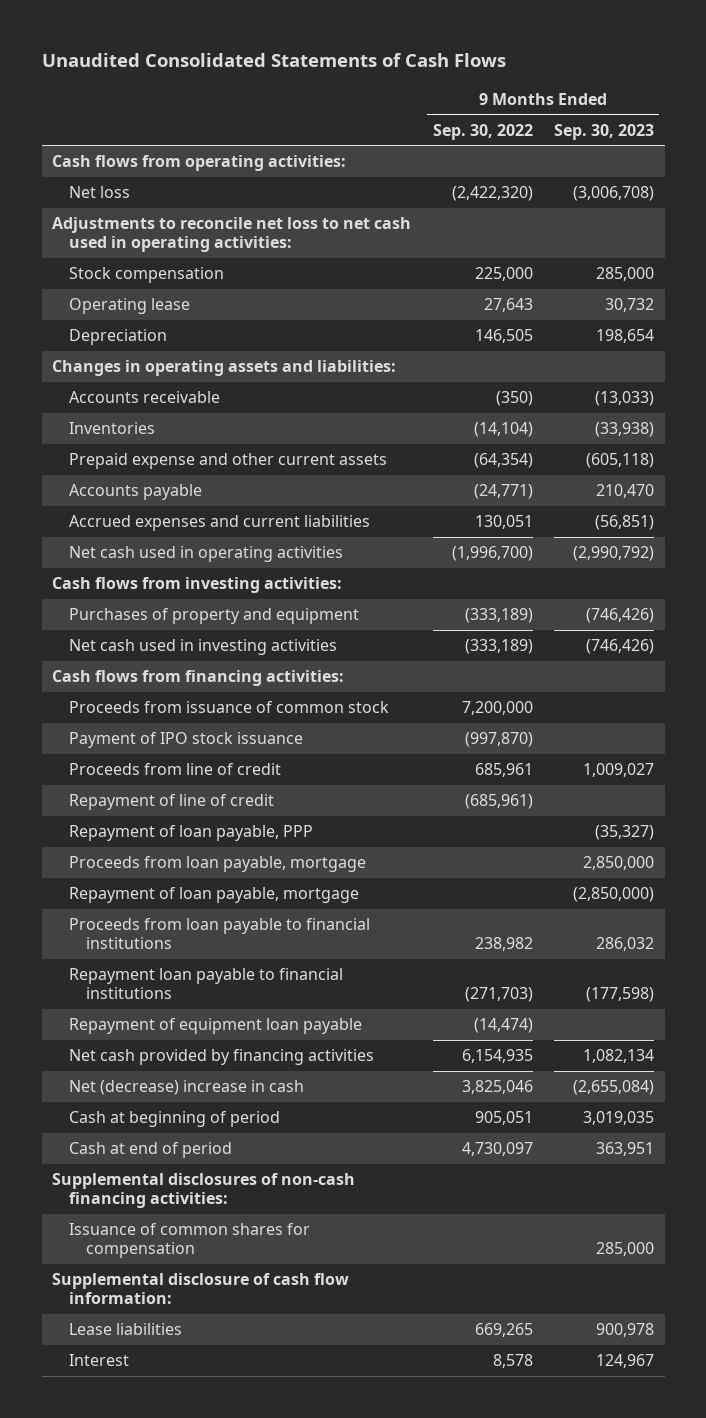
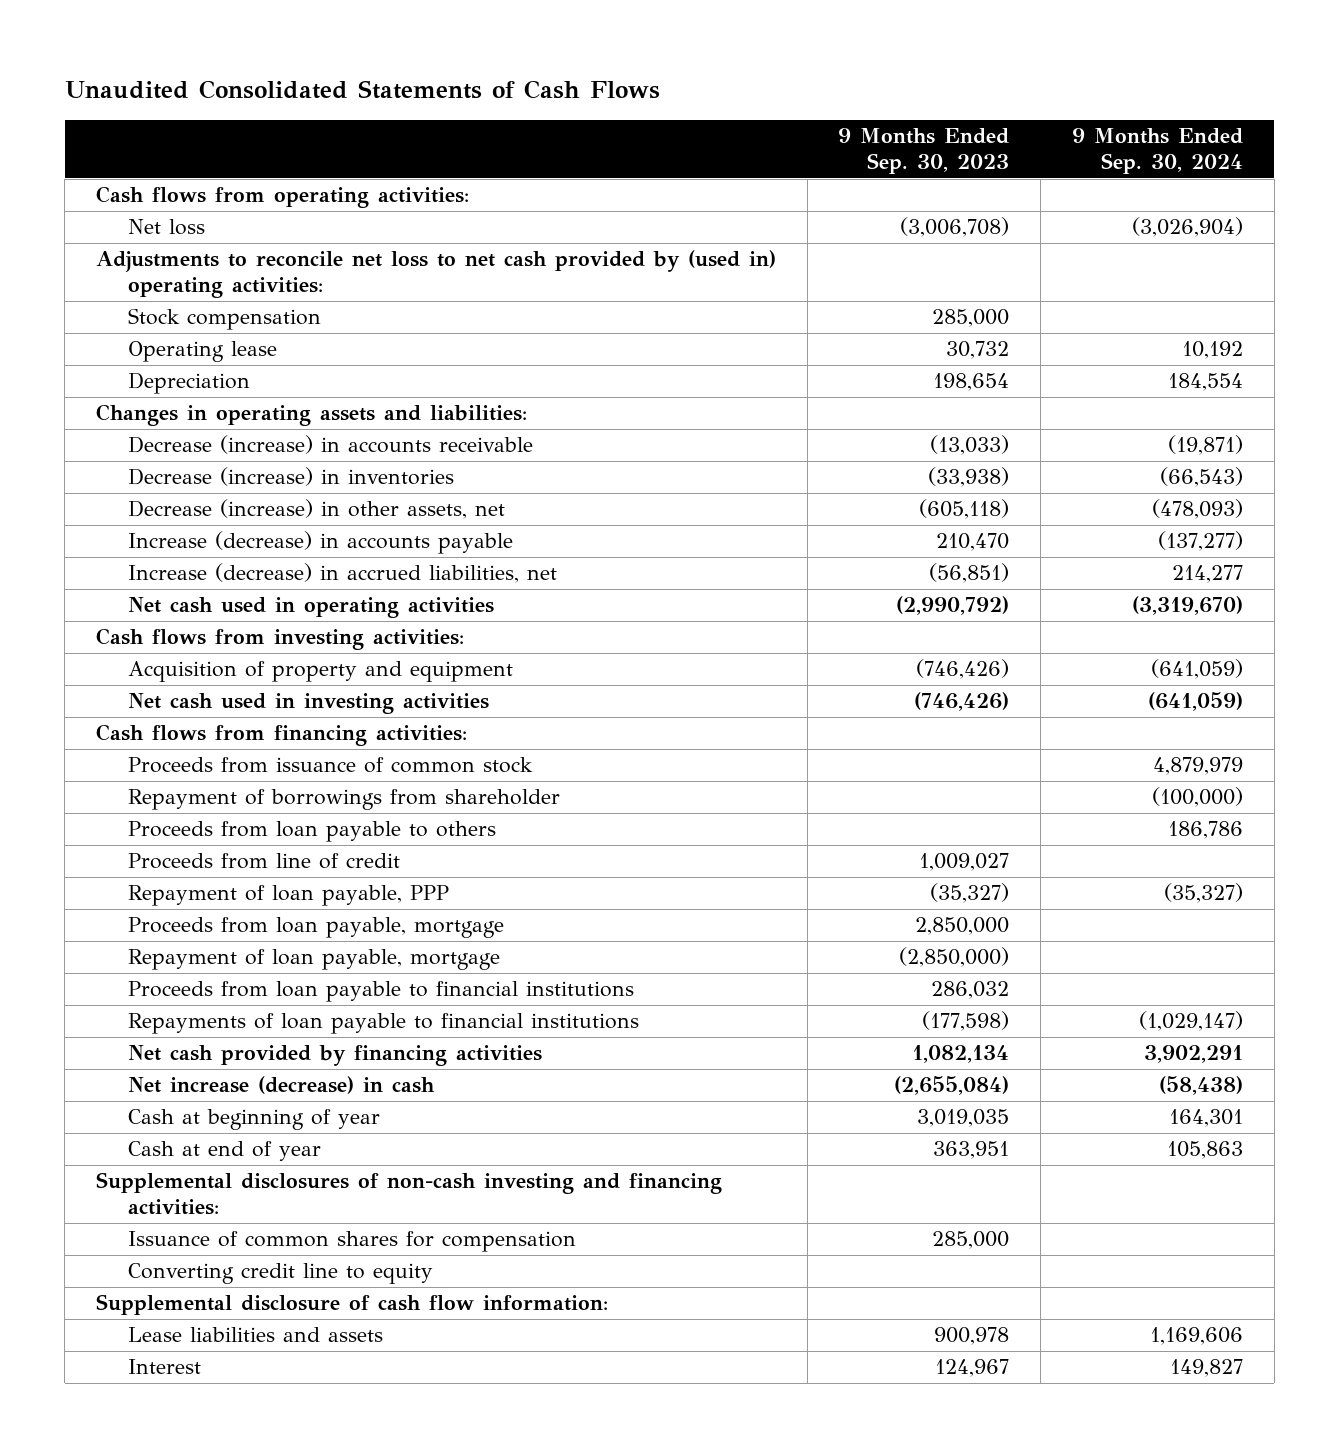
[432,123,533,140] Sep. 30, 2022 -> none
none -> [1072,128,1244,175] 9 Months Ended Sep. 30, 2024
[52,217,412,253] Adjustments to reconcile net loss to net cash used in operating activities: -> [95,250,776,299] Adjustments to reconcile net loss to net cash provided by (used in) operating activities:
[69,391,221,404] Accounts receivable -> [128,435,534,455] Decrease (increase) in accounts receivable
[69,422,156,435] Inventories -> [128,467,455,487] Decrease (increase) in inventories
[69,453,388,470] Prepaid expense and other current assets -> [128,499,506,520] Decrease (increase) in other assets, net
[69,484,203,501] Accounts payable -> [128,531,514,555] Increase (decrease) in accounts payable
[69,515,371,532] Accrued expenses and current liabilities -> [128,563,558,584] Increase (decrease) in accrued liabilities, net
[69,608,360,625] Purchases of property and equipment -> [128,661,514,683] Acquisition of property and equipment
[69,732,304,749] Payment of IPO stock issuance -> none
none -> [128,789,561,811] Repayment of borrowings from shareholder
none -> [128,821,497,843] Proceeds from loan payable to others
[69,794,275,811] Repayment of line of credit -> none
[69,1018,363,1035] Repayment of equipment loan payable -> none
[69,968,344,1000] Repayment loan payable to financial institutions -> [128,1013,640,1035] Repayments of loan payable to financial institutions
[69,1080,305,1096] Net (decrease) increase in cash -> [128,1076,436,1095] Net increase (decrease) in cash
[69,1111,281,1128] Cash at beginning of period -> [128,1109,381,1131] Cash at beginning of year
[69,1142,233,1159] Cash at end of period -> [128,1141,322,1162] Cash at end of year
[52,1173,356,1209] Supplemental disclosures of non-cash financing activities: -> [95,1172,722,1216] Supplemental disclosures of non-cash investing and financing activities:
none -> [128,1263,434,1285] Converting credit line to equity
[69,1323,183,1336] Lease liabilities -> [128,1327,384,1343] Lease liabilities and assets

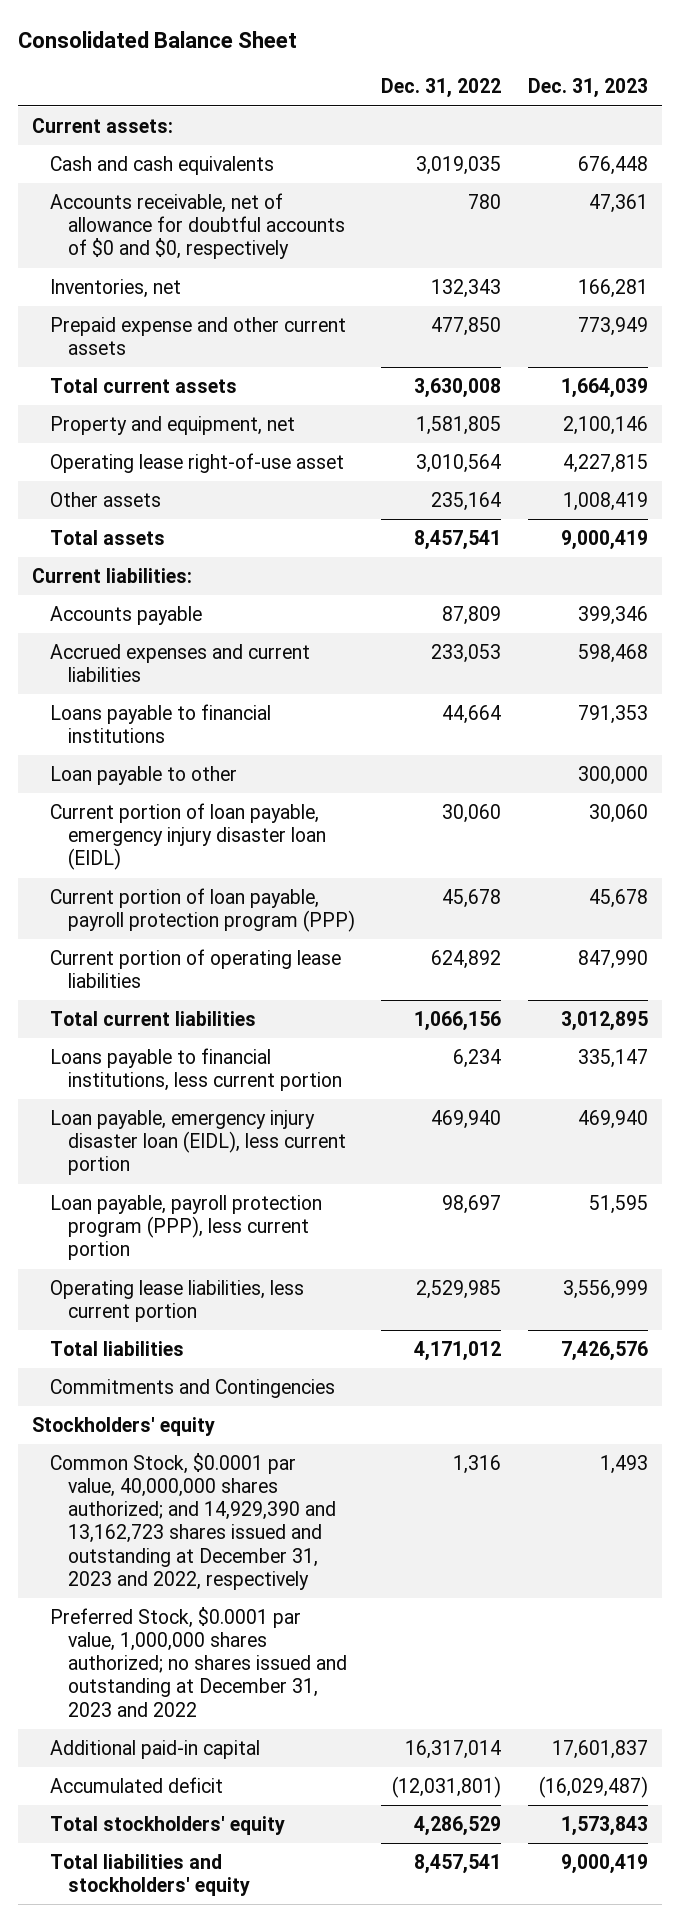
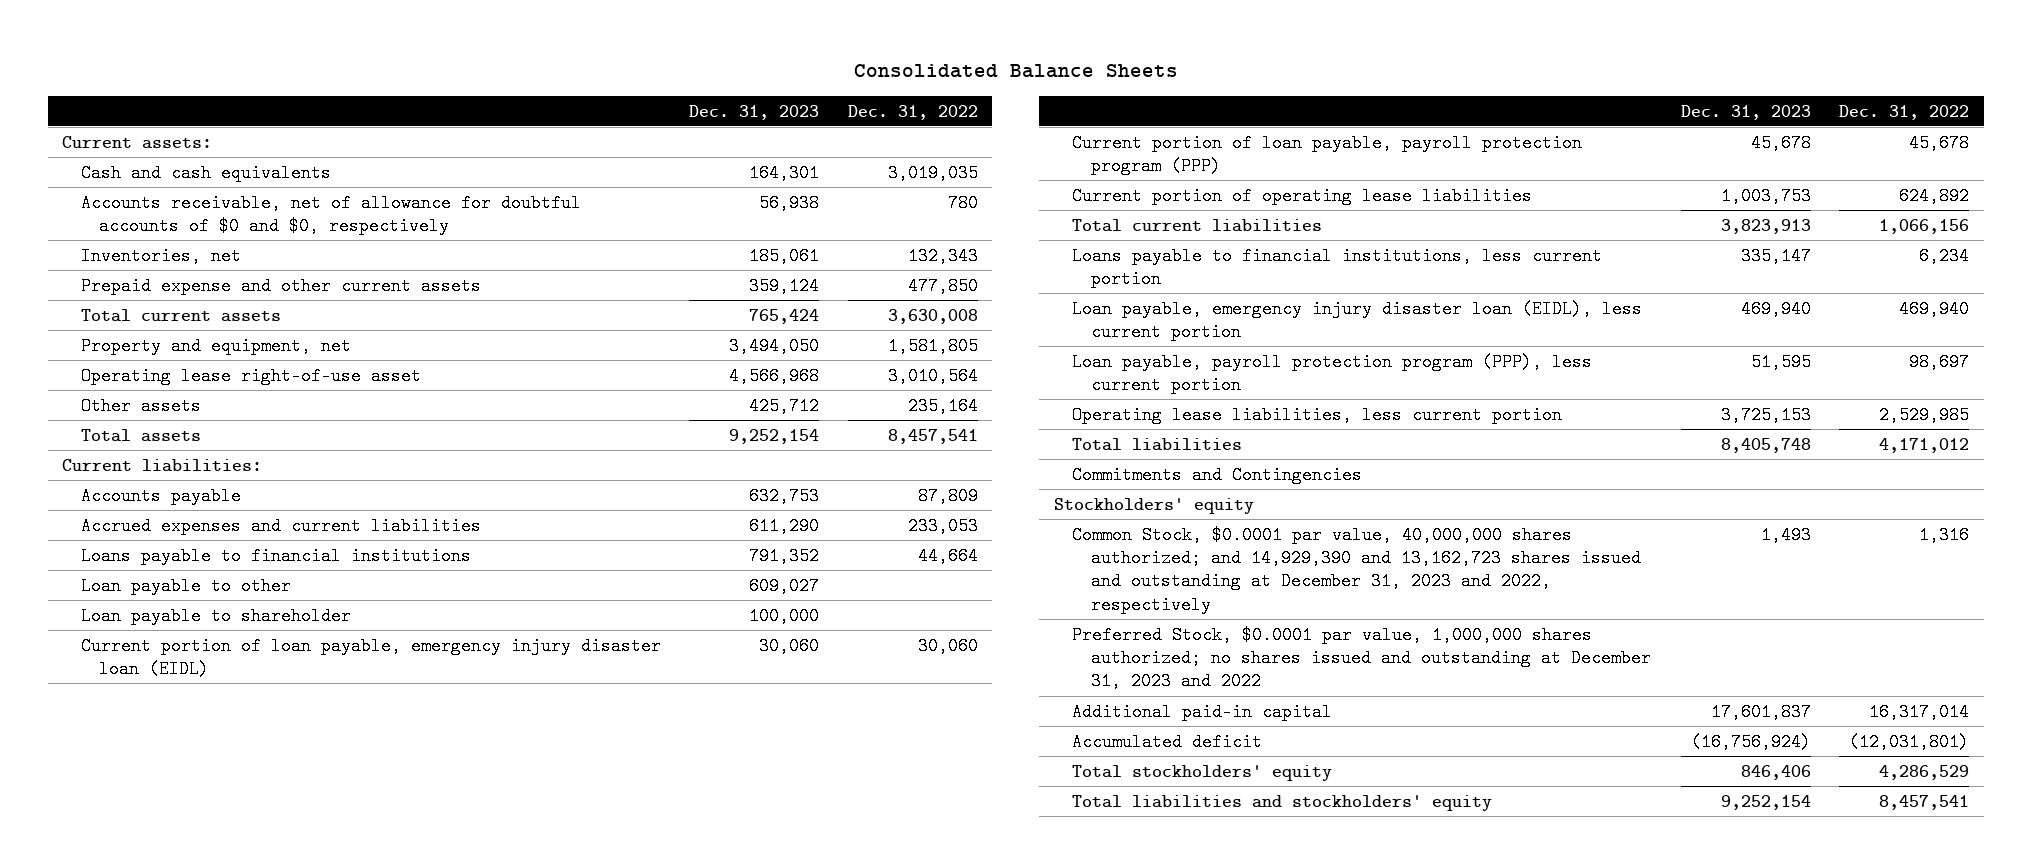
[18,31,298,49] Consolidated Balance Sheet -> [853,64,1178,79] Consolidated Balance Sheets
[578,155,649,175] 676,448 -> [749,163,820,182] 164,301
[589,193,649,213] 47,361 -> [759,193,820,212] 56,938
[578,278,649,298] 166,281 -> [749,246,820,265] 185,061
[578,316,649,336] 773,949 -> [749,276,820,295] 359,124
[561,377,649,398] 1,664,039 -> [749,308,820,324] 765,424
[563,415,649,435] 2,100,146 -> [729,336,820,355] 3,494,050
[563,453,649,473] 4,227,815 -> [729,366,820,385] 4,566,968
[563,491,649,511] 1,008,419 -> [749,396,820,415] 425,712
[561,529,649,550] 9,000,419 -> [729,428,820,444] 9,252,154
[578,605,649,625] 399,346 -> [749,486,820,505] 632,753
[578,643,649,663] 598,468 -> [749,516,820,535] 611,290
[578,704,649,724] 791,353 -> [749,546,820,565] 791,352
[578,765,649,785] 300,000 -> [749,576,820,595] 609,027
none -> [80,606,351,625] Loan payable to shareholder
[578,949,649,969] 847,990 -> [1720,186,1811,205] 1,003,753
[561,1010,649,1031] 3,012,895 -> [1720,218,1811,234] 3,823,913
[563,1279,649,1299] 3,556,999 -> [1720,405,1811,424] 3,725,153
[561,1340,649,1361] 7,426,576 -> [1720,437,1811,453] 8,405,748
[539,1775,649,1798] (16,029,487) -> [1690,732,1811,751] (16,756,924)
[561,1815,649,1836] 1,573,843 -> [1740,764,1811,780] 846,406
[561,1853,649,1874] 9,000,419 -> [1720,794,1811,810] 9,252,154

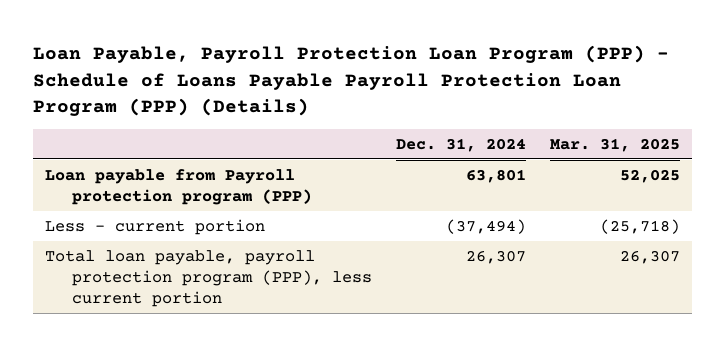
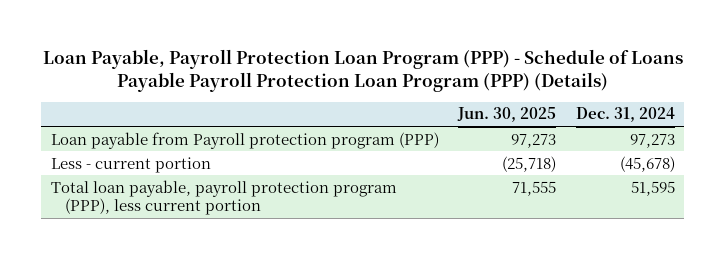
[549,137,680,152] Mar. 31, 2025 -> none
none -> [457,107,557,123] Jun. 30, 2025
[465,168,526,183] 63,801 -> [629,133,675,148] 97,273
[445,218,526,234] (37,494) -> [619,155,675,172] (45,678)
[465,249,526,264] 26,307 -> [630,180,675,196] 51,595

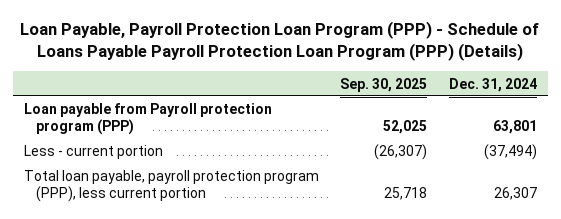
[457,107,557,123] Jun. 30, 2025 -> none
none -> [340,77,428,92] Sep. 30, 2025
[629,133,675,148] 97,273 -> [492,120,537,135] 63,801
[619,155,675,172] (45,678) -> [483,144,537,161] (37,494)
[630,180,675,196] 51,595 -> [493,187,537,201] 26,307

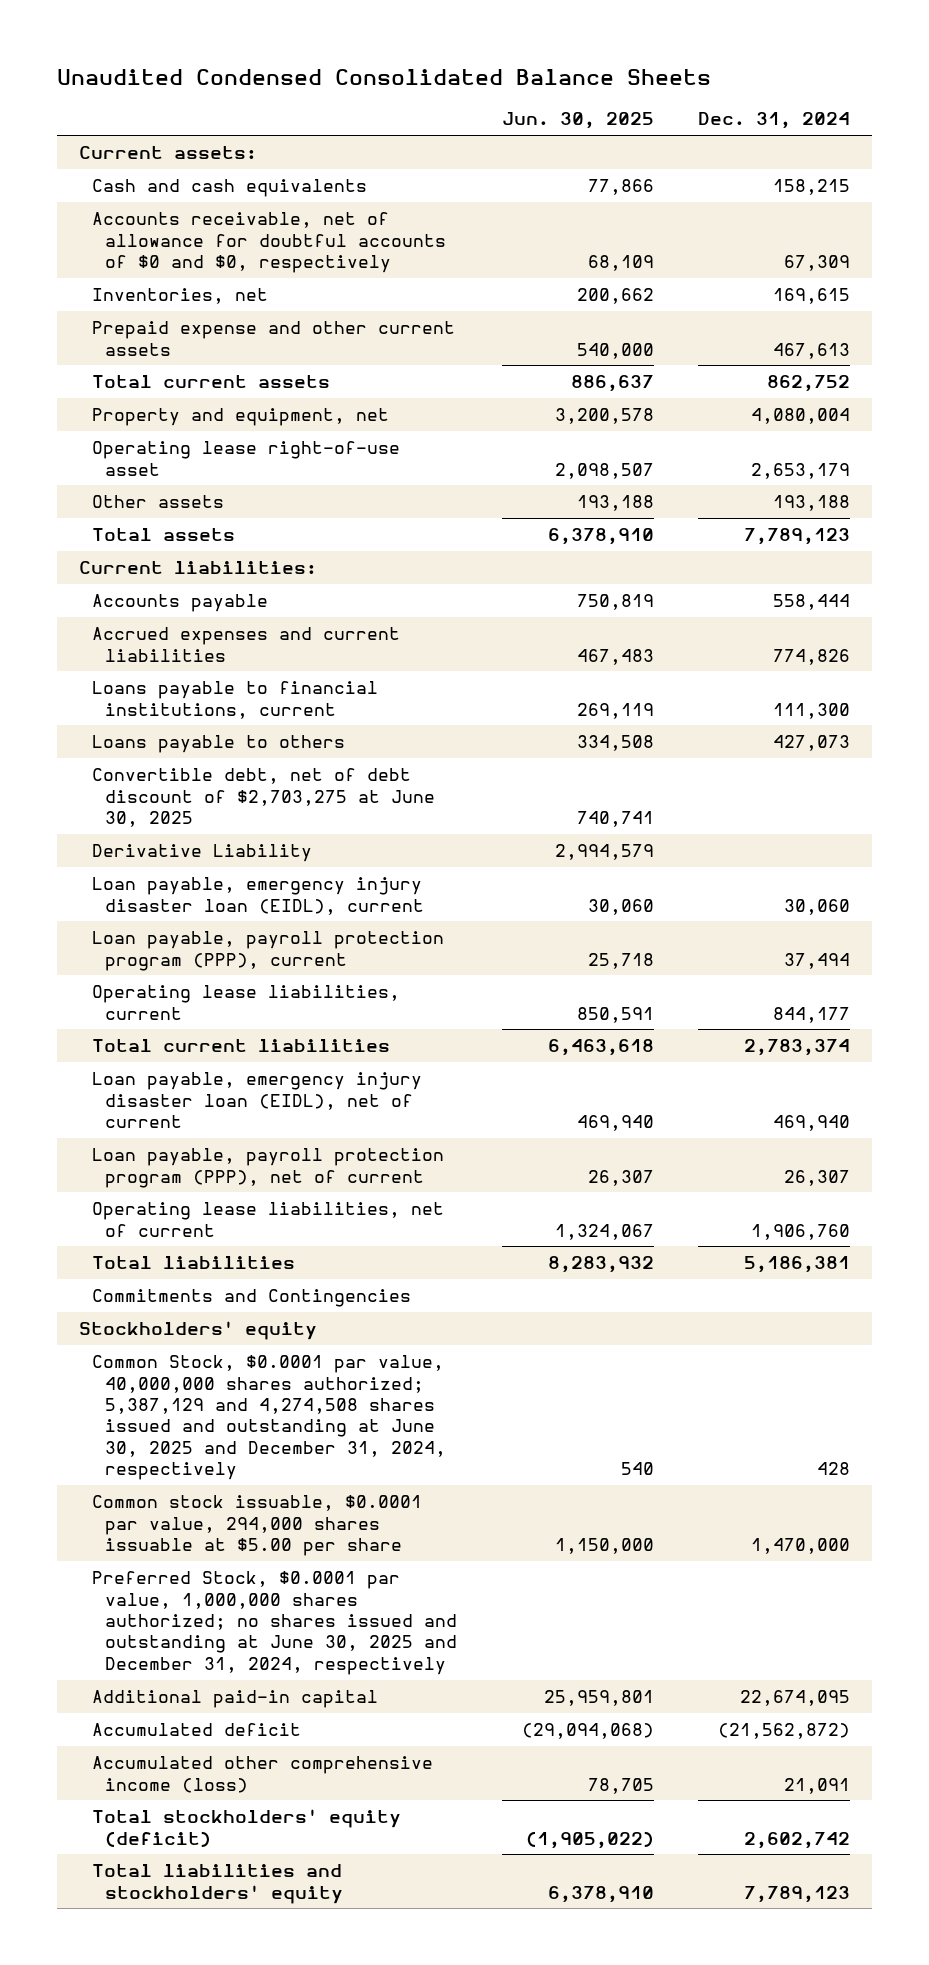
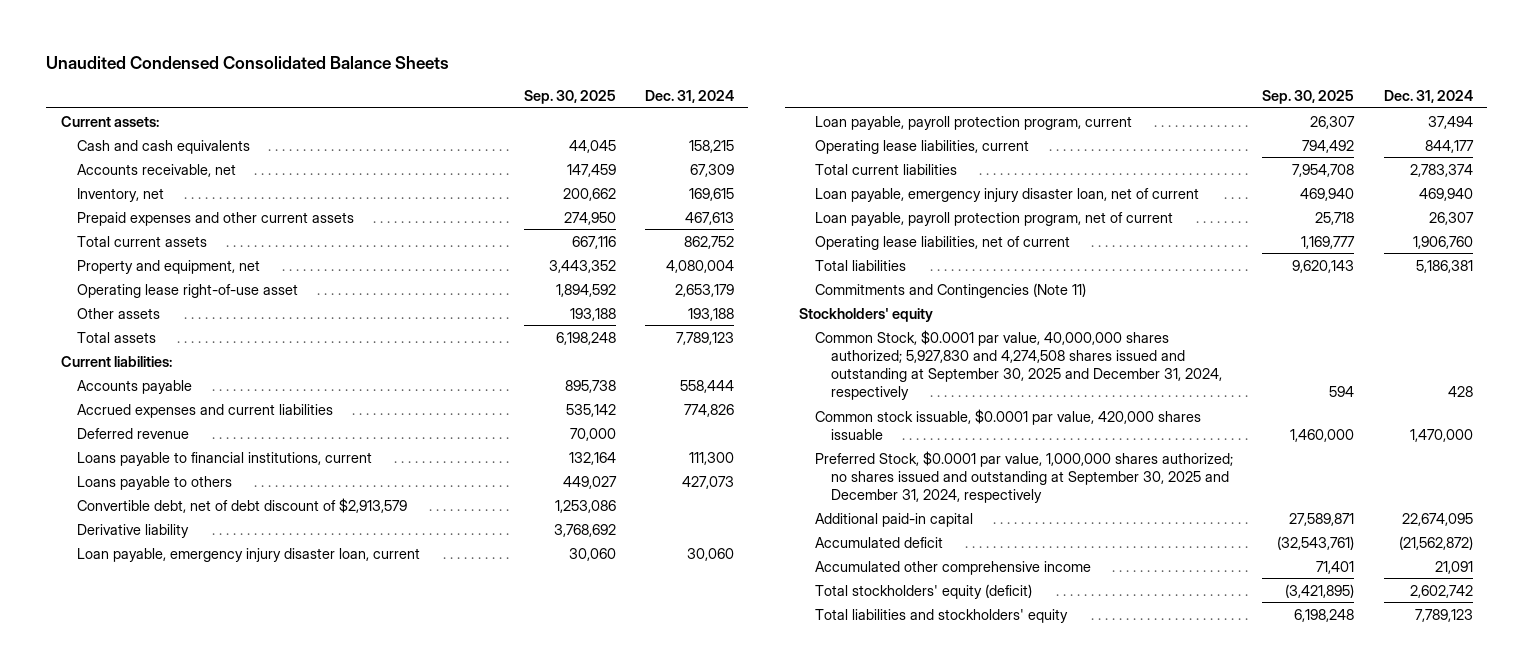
[501,112,654,130] Jun. 30, 2025 -> none
none -> [523,90,616,105] Sep. 30, 2025
[92,212,447,274] Accounts receivable, net of allowance for doubtful accounts of $0 and $0, respectively -> [76,163,236,177] Accounts receivable, net
[92,288,269,305] Inventories, net -> [76,187,164,202] Inventory, net
[92,321,456,356] Prepaid expense and other current assets -> [76,211,354,226] Prepaid expenses and other current assets
none -> [76,427,189,439] Deferred revenue
[92,768,436,828] Convertible debt, net of debt discount of $2,703,275 at June 30, 2025 -> [76,497,407,513] Convertible debt, net of debt discount of $2,913,579
[92,844,313,863] Derivative Liability -> [76,523,189,538] Derivative liability
[92,877,425,915] Loan payable, emergency injury disaster loan (EIDL), current -> [76,547,420,562] Loan payable, emergency injury disaster loan, current
[92,931,445,971] Loan payable, payroll protection program (PPP), current -> [815,115,1133,130] Loan payable, payroll protection program, current
[92,1072,423,1129] Loan payable, emergency injury disaster loan (EIDL), net of current -> [815,187,1200,202] Loan payable, emergency injury disaster loan, net of current
[92,1148,445,1188] Loan payable, payroll protection program (PPP), net of current -> [815,211,1174,226] Loan payable, payroll protection program, net of current
[92,1289,412,1308] Commitments and Contingencies -> [815,282,1087,298] Commitments and Contingencies (Note 11)
[92,1355,447,1481] Common Stock, $0.0001 par value, 40,000,000 shares authorized; 5,387,129 and 4,274,508 shares issued and outstanding at June 30, 2025 and December 31, 2024, respectively -> [815,329,1223,400] Common Stock, $0.0001 par value, 40,000,000 shares authorized; 5,927,830 and 4,274,508 shares issued and outstanding at September 30, 2025 and December 31, 2024, respectively
[92,1495,423,1557] Common stock issuable, $0.0001 par value, 294,000 shares issuable at $5.00 per share -> [815,408,1202,440] Common stock issuable, $0.0001 par value, 420,000 shares issuable
[92,1571,458,1675] Preferred Stock, $0.0001 par value, 1,000,000 shares authorized; no shares issued and outstanding at June 30, 2025 and December 31, 2024, respectively -> [815,450,1234,503] Preferred Stock, $0.0001 par value, 1,000,000 shares authorized; no shares issued and outstanding at September 30, 2025 and December 31, 2024, respectively
[92,1756,434,1793] Accumulated other comprehensive income (loss) -> [815,560,1092,575] Accumulated other comprehensive income

